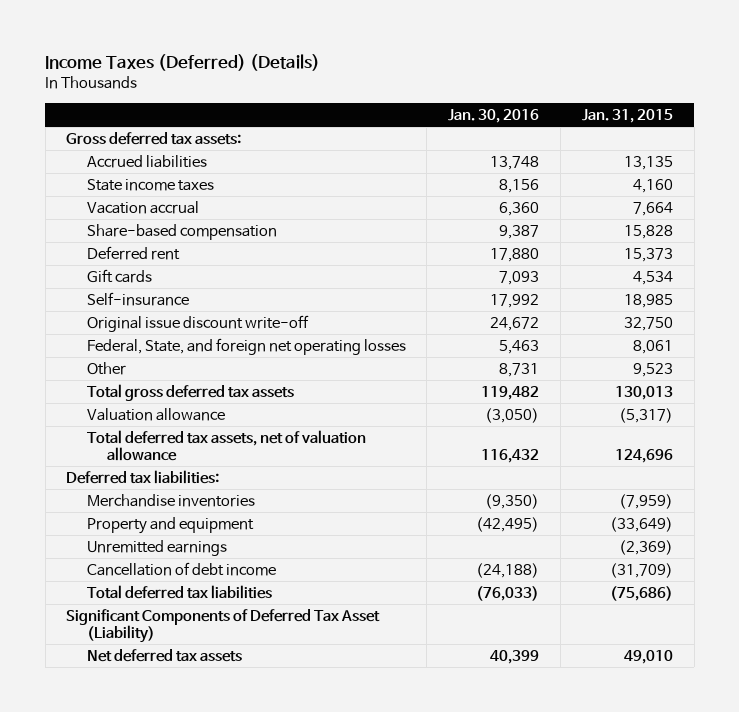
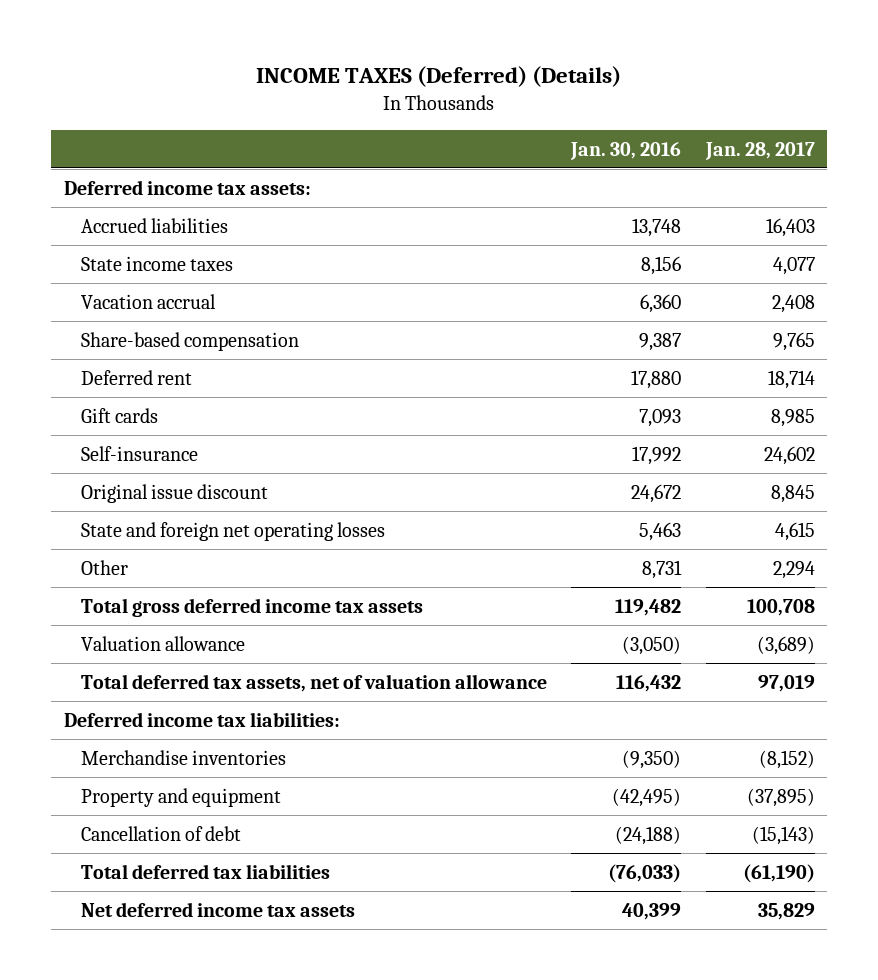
[45,54,321,72] Income Taxes (Deferred) (Details) -> [256,65,622,87] INCOME TAXES (Deferred) (Details)
[581,109,673,124] Jan. 31, 2015 -> none
none -> [704,141,815,160] Jan. 28, 2017
[66,131,242,145] Gross deferred tax assets: -> [63,179,311,195] Deferred income tax assets:
[86,314,309,332] Original issue discount write-off -> [80,483,268,503] Original issue discount
[86,337,406,355] Federal, State, and foreign net operating losses -> [80,521,385,541] State and foreign net operating losses
[86,383,294,401] Total gross deferred tax assets -> [80,597,423,617] Total gross deferred income tax assets
[66,469,220,484] Deferred tax liabilities: -> [63,711,340,727] Deferred income tax liabilities:
[86,539,227,556] Unremitted earnings -> none
[86,561,276,576] Cancellation of debt income -> [80,825,241,841] Cancellation of debt
[66,608,381,644] Significant Components of Deferred Tax Asset (Liability) -> none
[86,648,242,662] Net deferred tax assets -> [80,901,355,917] Net deferred income tax assets

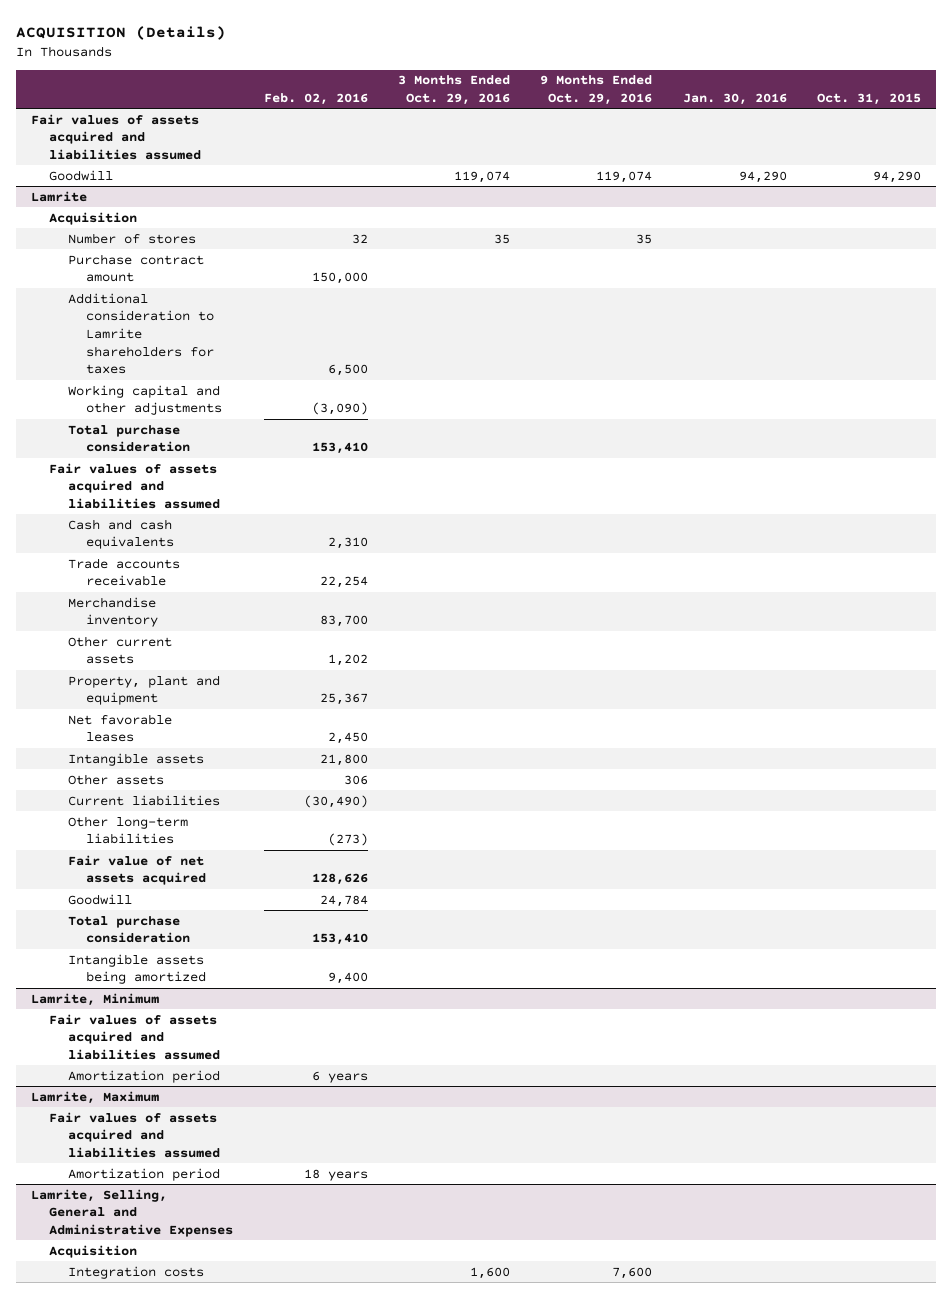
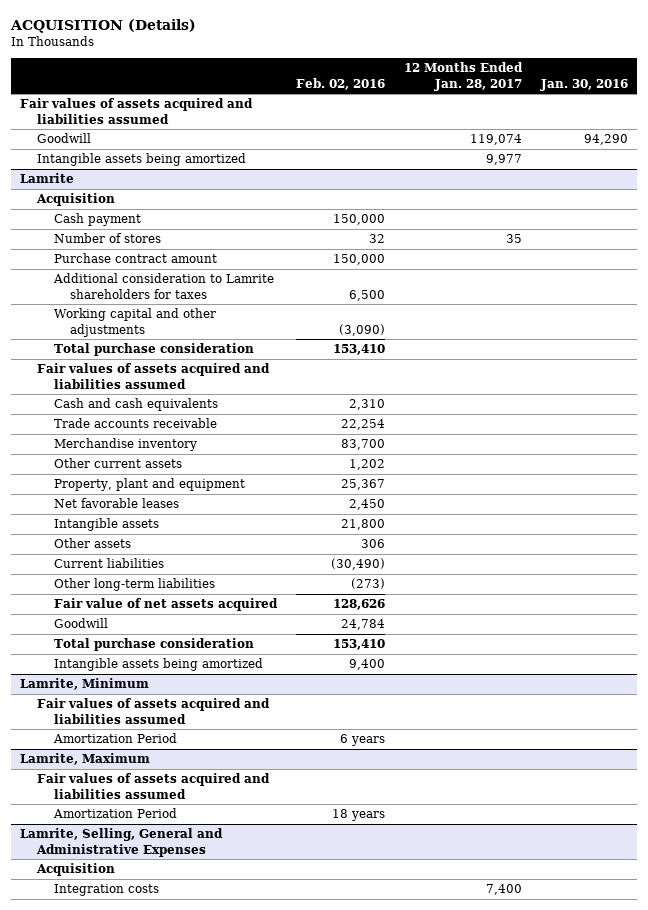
[398,75,511,105] 3 Months Ended Oct. 29, 2016 -> none
[540,75,653,105] 9 Months Ended Oct. 29, 2016 -> none
[817,92,922,105] Oct. 31, 2015 -> none
none -> [403,62,523,91] 12 Months Ended Jan. 28, 2017
none -> [36,153,246,167] Intangible assets being amortized
none -> [53,213,141,227] Cash payment
[67,1069,220,1083] Amortization period -> [52,733,177,744] Amortization Period
[67,1167,220,1181] Amortization period -> [52,808,177,819] Amortization Period

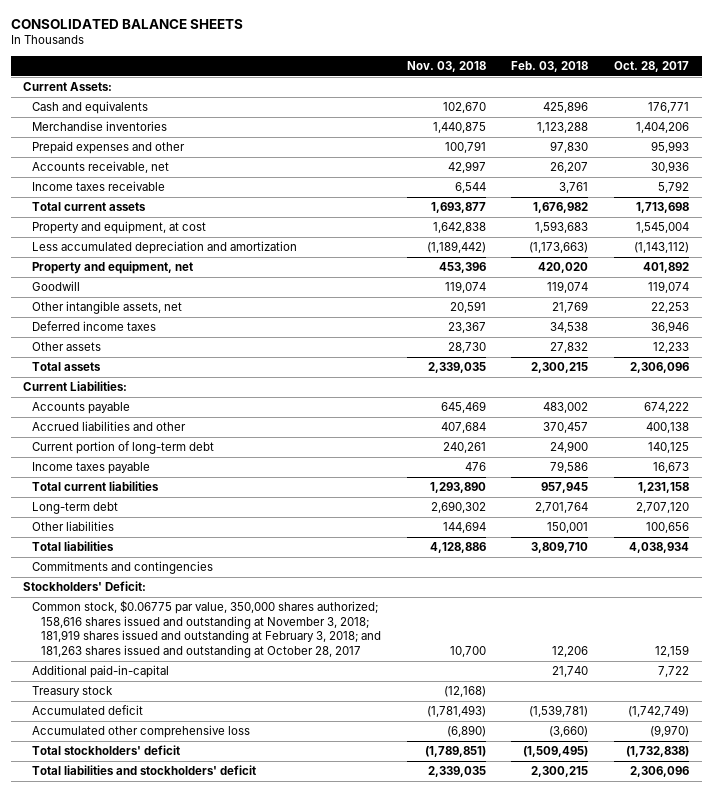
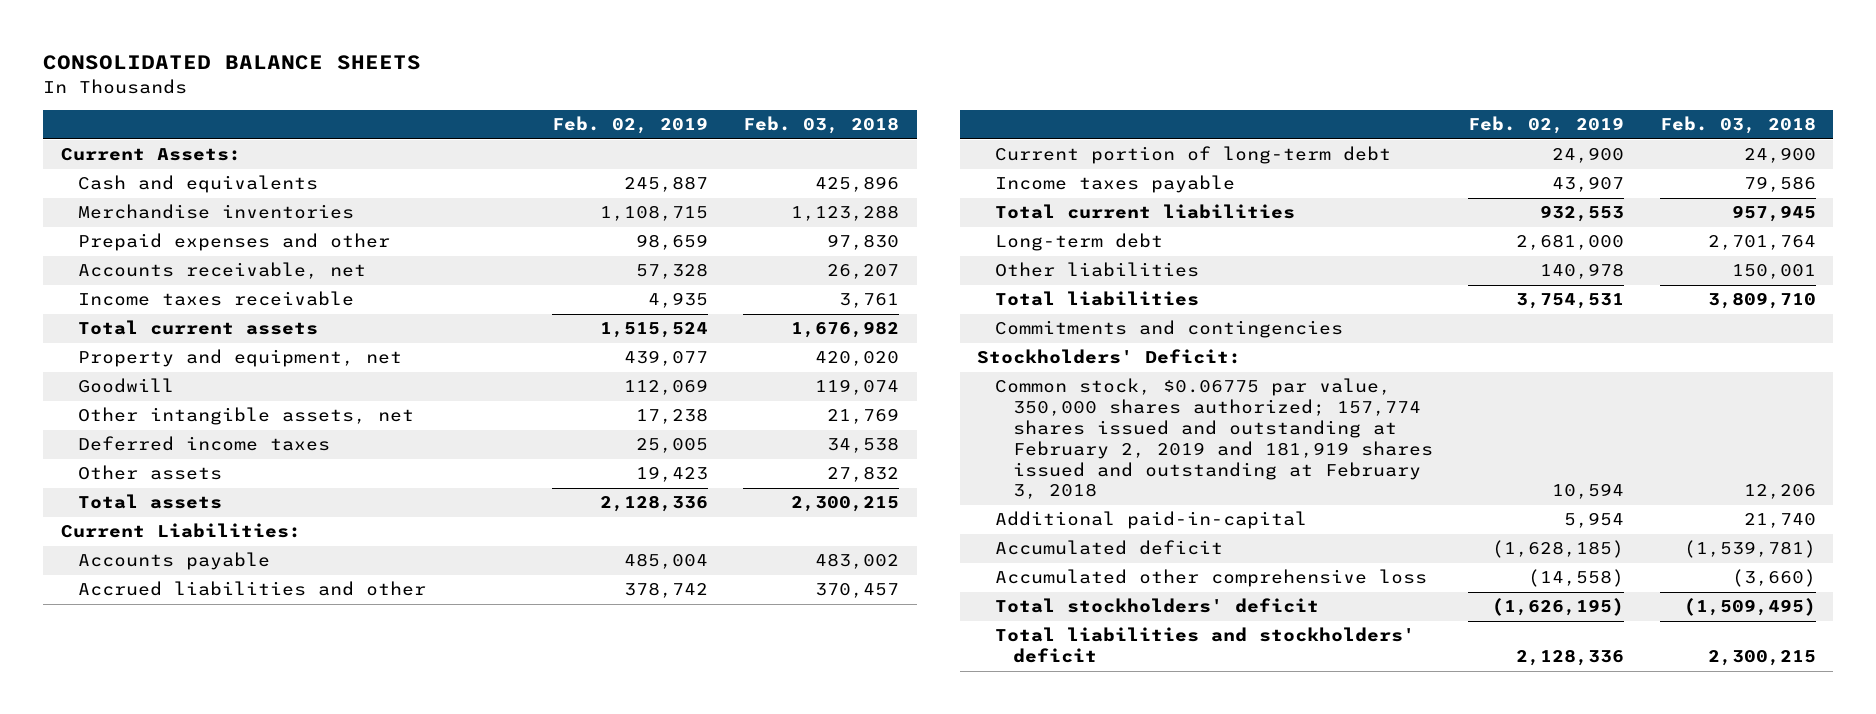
[406,60,486,72] Nov. 03, 2018 -> none
[613,60,689,72] Oct. 28, 2017 -> none
none -> [551,116,708,135] Feb. 02, 2019
[32,221,207,235] Property and equipment, at cost -> none
[32,241,298,255] Less accumulated depreciation and amortization -> none
[32,600,381,658] Common stock, $0.06775 par value, 350,000 shares authorized; 158,616 shares issued and outstanding at November 3, 2018; 181,919 shares issued and outstanding at February 3, 2018; and 181,263 shares issued and outstanding at October 28, 2017 -> [995,378,1433,500] Common stock, $0.06775 par value, 350,000 shares authorized; 157,774 shares issued and outstanding at February 2, 2019 and 181,919 shares issued and outstanding at February 3, 2018
[32,686,114,698] Treasury stock -> none

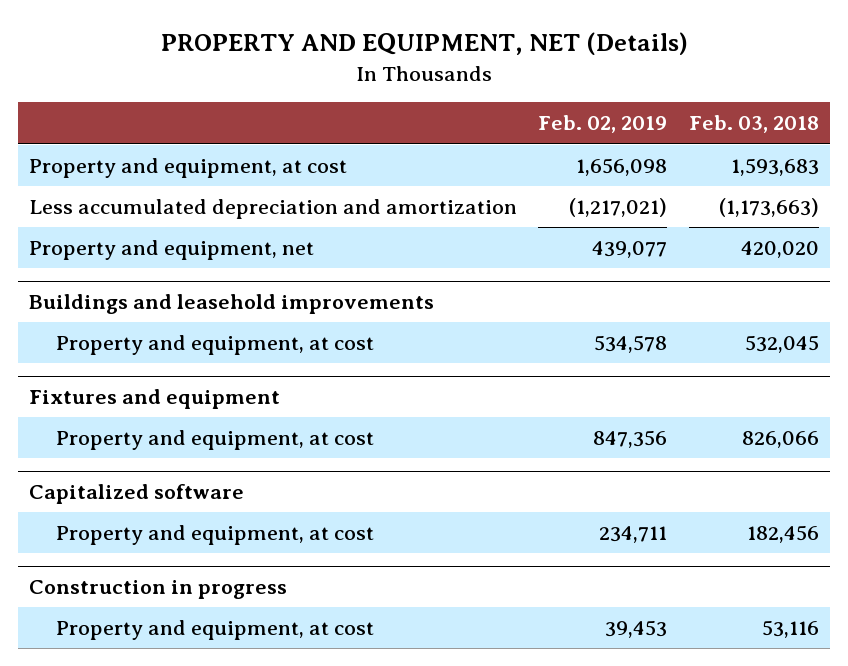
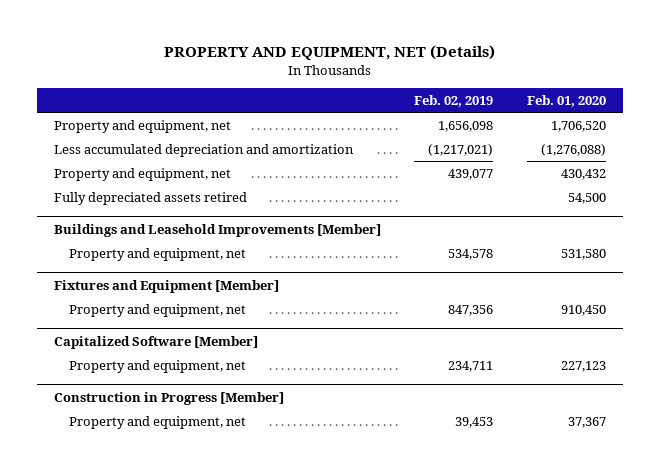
[689,115,820,134] Feb. 03, 2018 -> none
none -> [527,94,607,107] Feb. 01, 2020
[28,158,347,179] Property and equipment, at cost -> [53,119,231,133] Property and equipment, net
none -> [53,191,247,205] Fully depreciated assets retired
[28,294,434,315] Buildings and leasehold improvements -> [53,223,381,237] Buildings and Leasehold Improvements [Member]
[55,335,374,356] Property and equipment, at cost -> [68,247,246,261] Property and equipment, net
[28,389,280,410] Fixtures and equipment -> [53,279,279,293] Fixtures and Equipment [Member]
[55,430,374,451] Property and equipment, at cost -> [68,303,246,317] Property and equipment, net
[28,484,244,505] Capitalized software -> [53,335,258,349] Capitalized Software [Member]
[55,525,374,546] Property and equipment, at cost -> [68,359,246,373] Property and equipment, net
[28,580,287,600] Construction in progress -> [53,391,284,405] Construction in Progress [Member]
[55,620,374,641] Property and equipment, at cost -> [68,415,246,429] Property and equipment, net

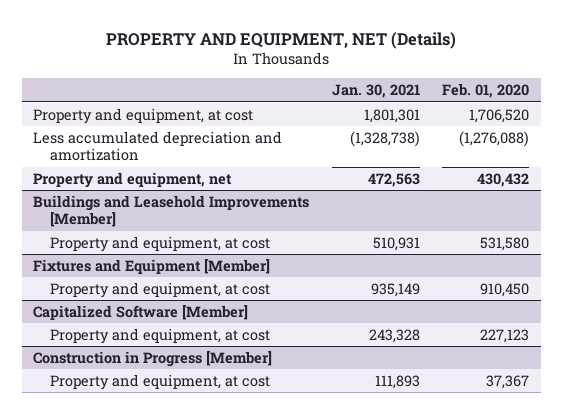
[414,94,494,107] Feb. 02, 2019 -> none
none -> [331,84,420,99] Jan. 30, 2021
[53,119,231,133] Property and equipment, net -> [33,107,254,124] Property and equipment, at cost
[53,191,247,205] Fully depreciated assets retired -> none
[68,247,246,261] Property and equipment, net -> [50,235,271,252] Property and equipment, at cost
[68,303,246,317] Property and equipment, net -> [50,281,271,298] Property and equipment, at cost
[68,359,246,373] Property and equipment, net -> [50,327,271,344] Property and equipment, at cost
[68,415,246,429] Property and equipment, net -> [50,373,271,390] Property and equipment, at cost

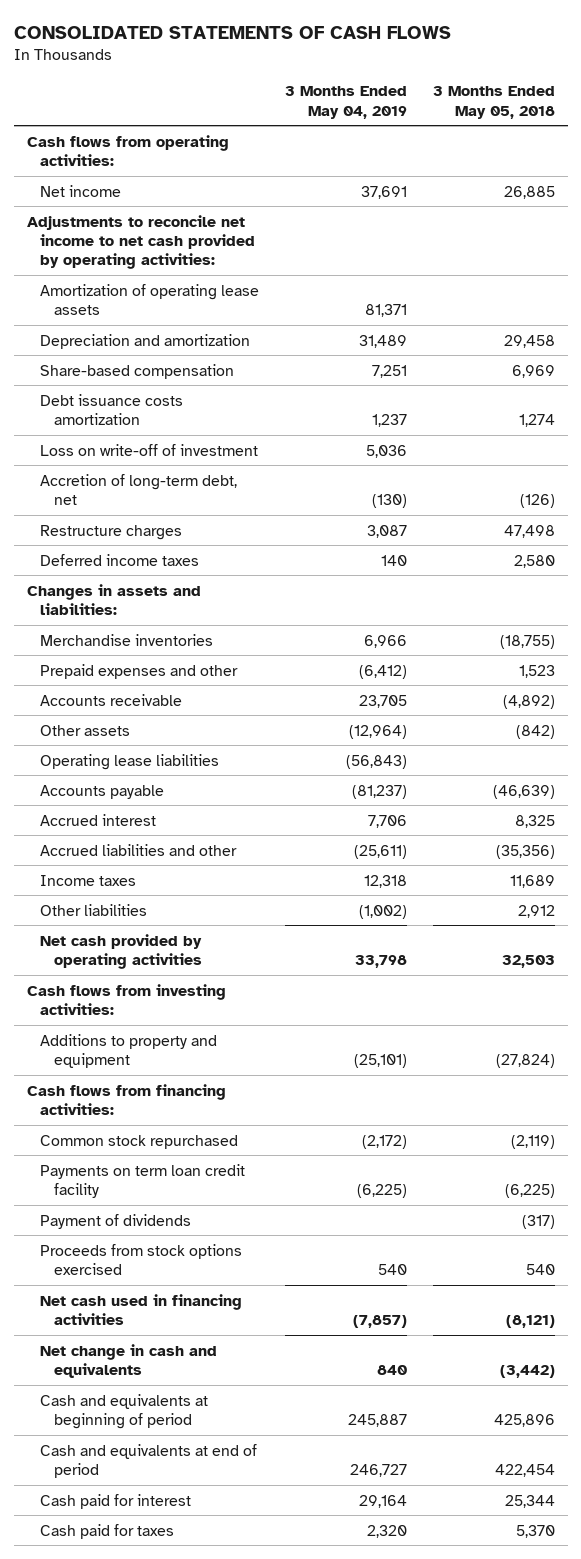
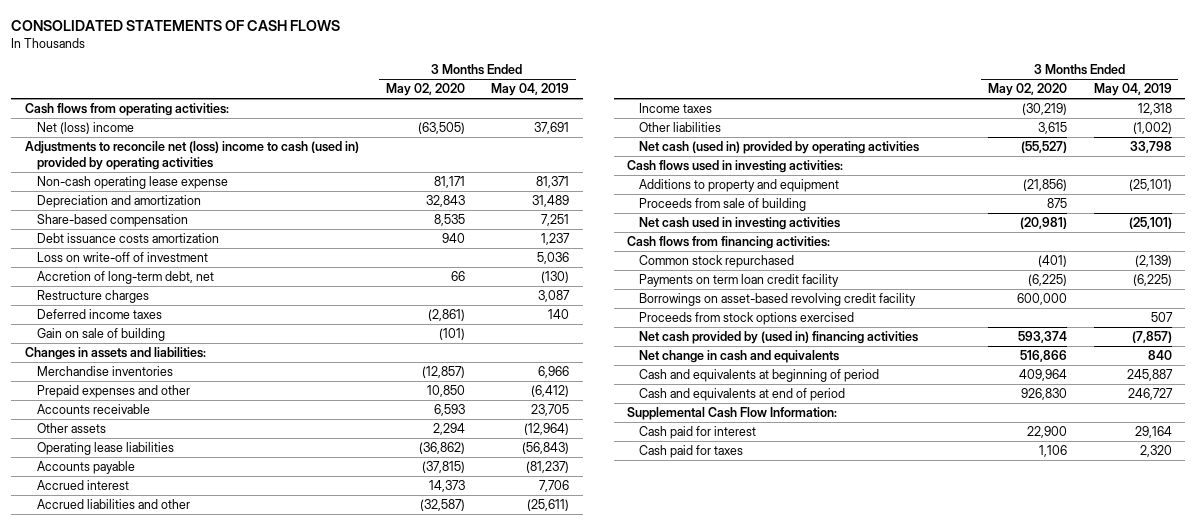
[432,86,555,119] 3 Months Ended May 05, 2018 -> none
none -> [385,83,465,97] May 02, 2020
[40,184,122,197] Net income -> [37,122,135,135] Net (loss) income
[26,214,256,269] Adjustments to reconcile net income to net cash provided by operating activities: -> [24,141,359,170] Adjustments to reconcile net (loss) income to cash (used in) provided by operating activities
[40,283,260,315] Amortization of operating lease assets -> [37,176,229,190] Non-cash operating lease expense
none -> [37,328,166,342] Gain on sale of building
[40,933,203,969] Net cash provided by operating activities -> [639,141,920,155] Net cash (used in) provided by operating activities
[26,983,226,1015] Cash flows from investing activities: -> [627,160,844,174] Cash flows used in investing activities:
none -> [639,198,807,212] Proceeds from sale of building
none -> [639,217,841,231] Net cash used in investing activities
[362,1134,408,1149] (2,172) -> [1134,255,1172,268] (2,139)
[40,1213,192,1229] Payment of dividends -> none
none -> [639,293,917,307] Borrowings on asset-based revolving credit facility
[378,1263,408,1275] 540 -> [1150,312,1173,323] 507
[40,1293,243,1325] Net cash used in financing activities -> [639,331,919,345] Net cash provided by (used in) financing activities
none -> [627,407,838,421] Supplemental Cash Flow Information:

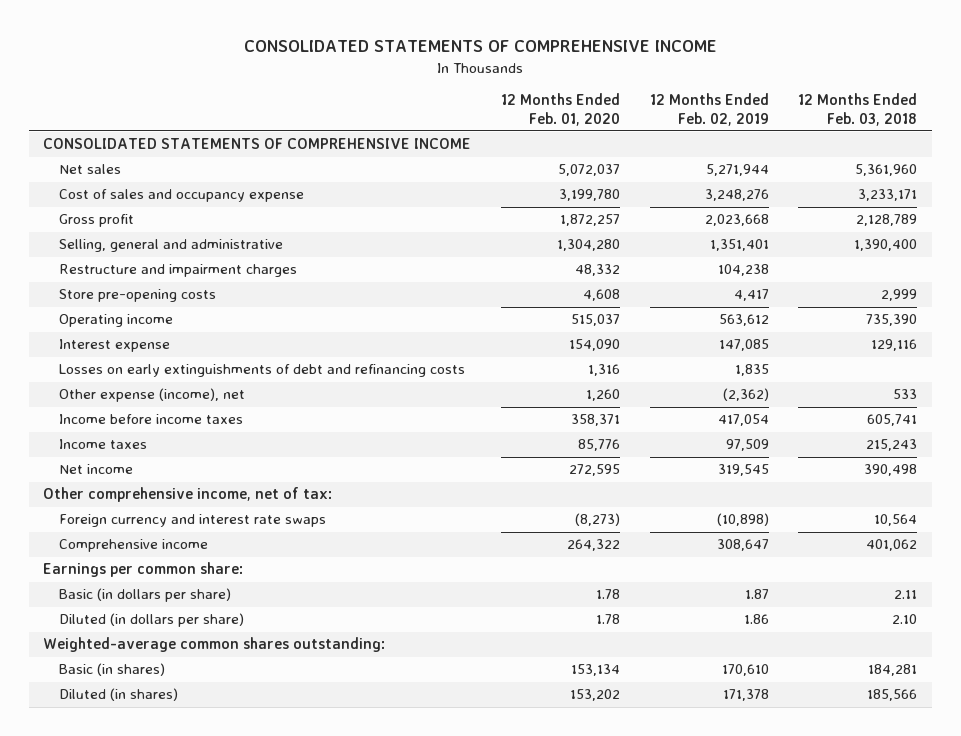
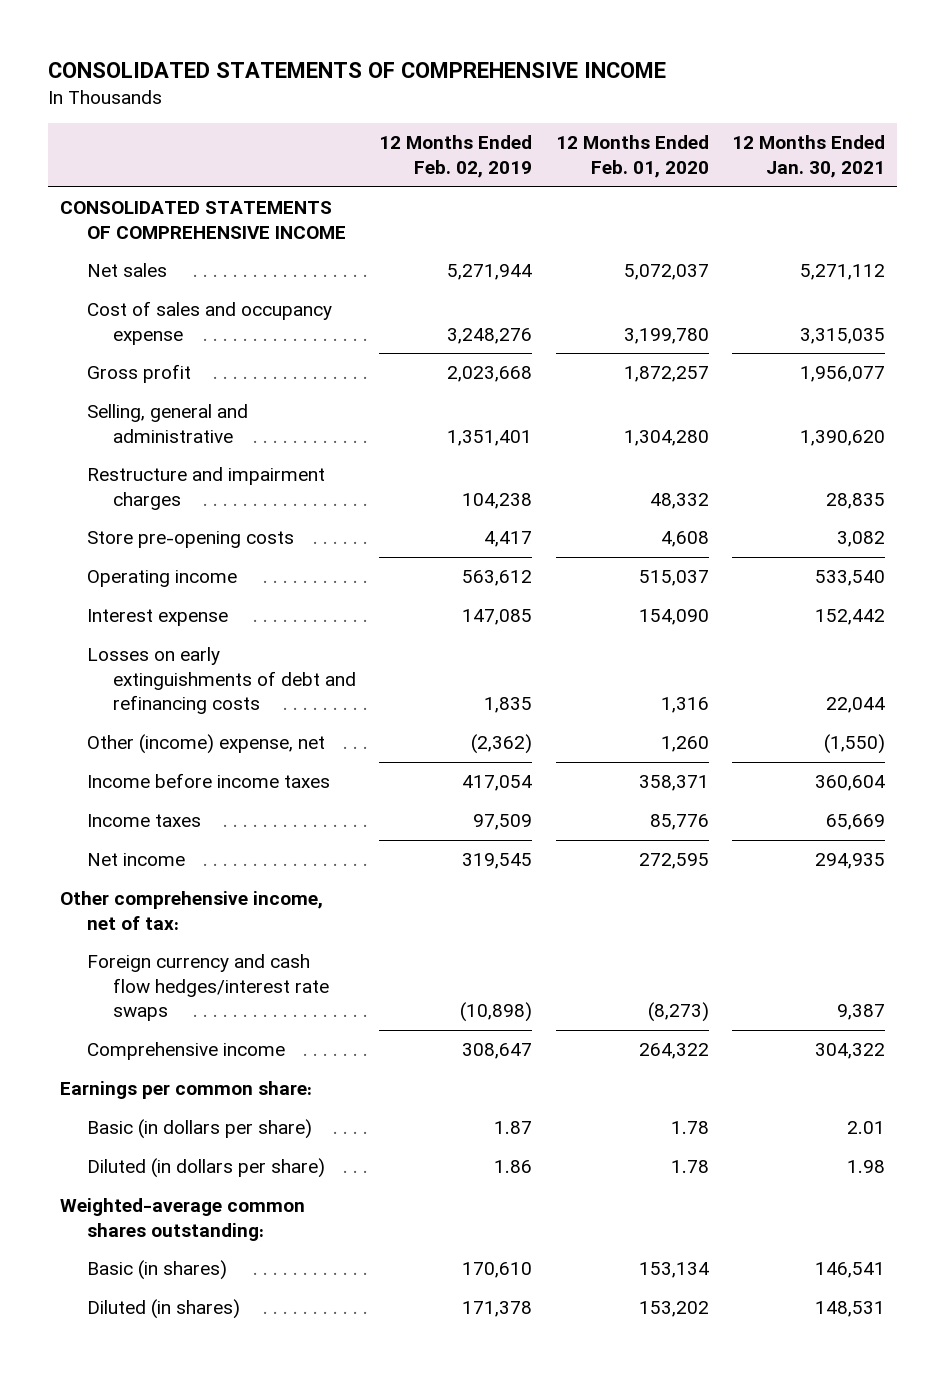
[798,93,918,126] 12 Months Ended Feb. 03, 2018 -> none
none -> [732,135,886,178] 12 Months Ended Jan. 30, 2021
[58,388,245,403] Other expense (income), net -> [86,734,325,755] Other (income) expense, net
[58,514,326,528] Foreign currency and interest rate swaps -> [86,954,329,1022] Foreign currency and cash flow hedges/interest rate swaps

